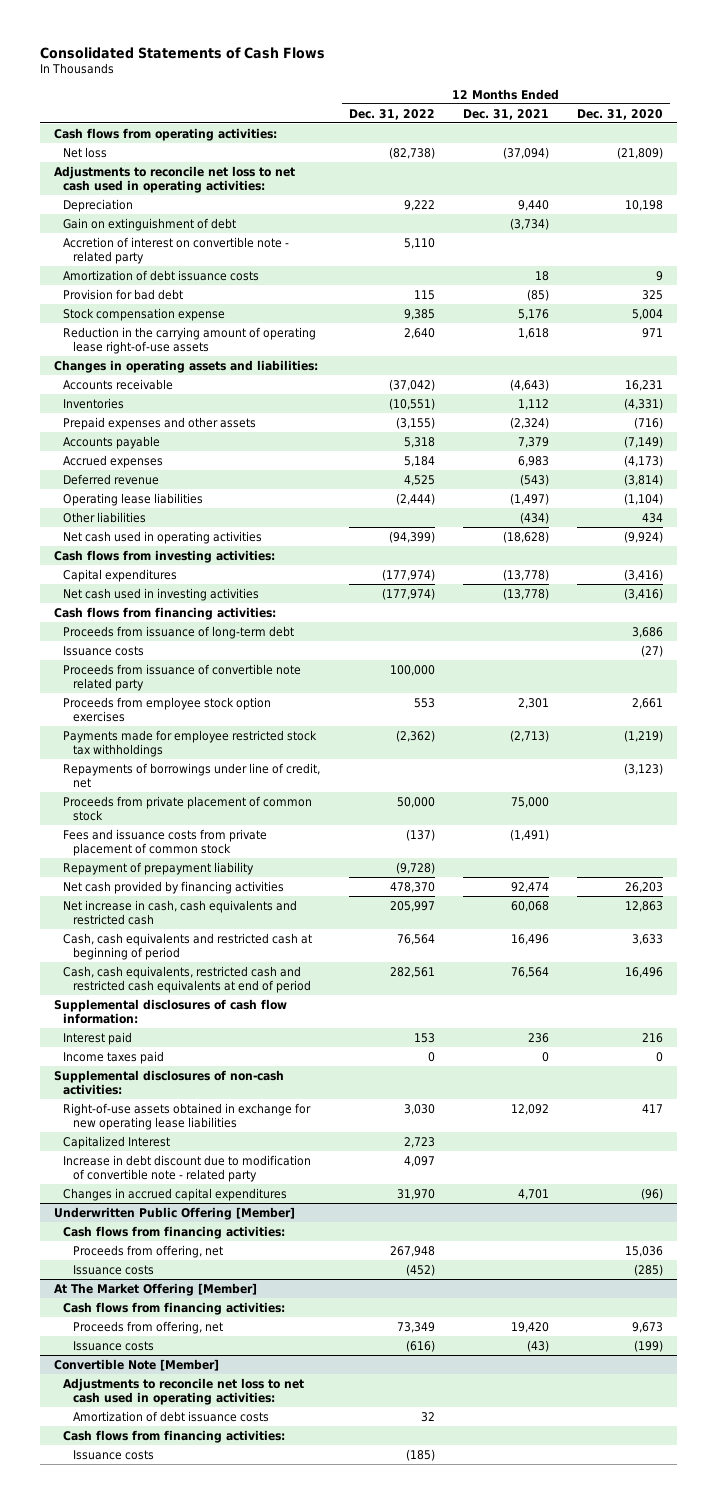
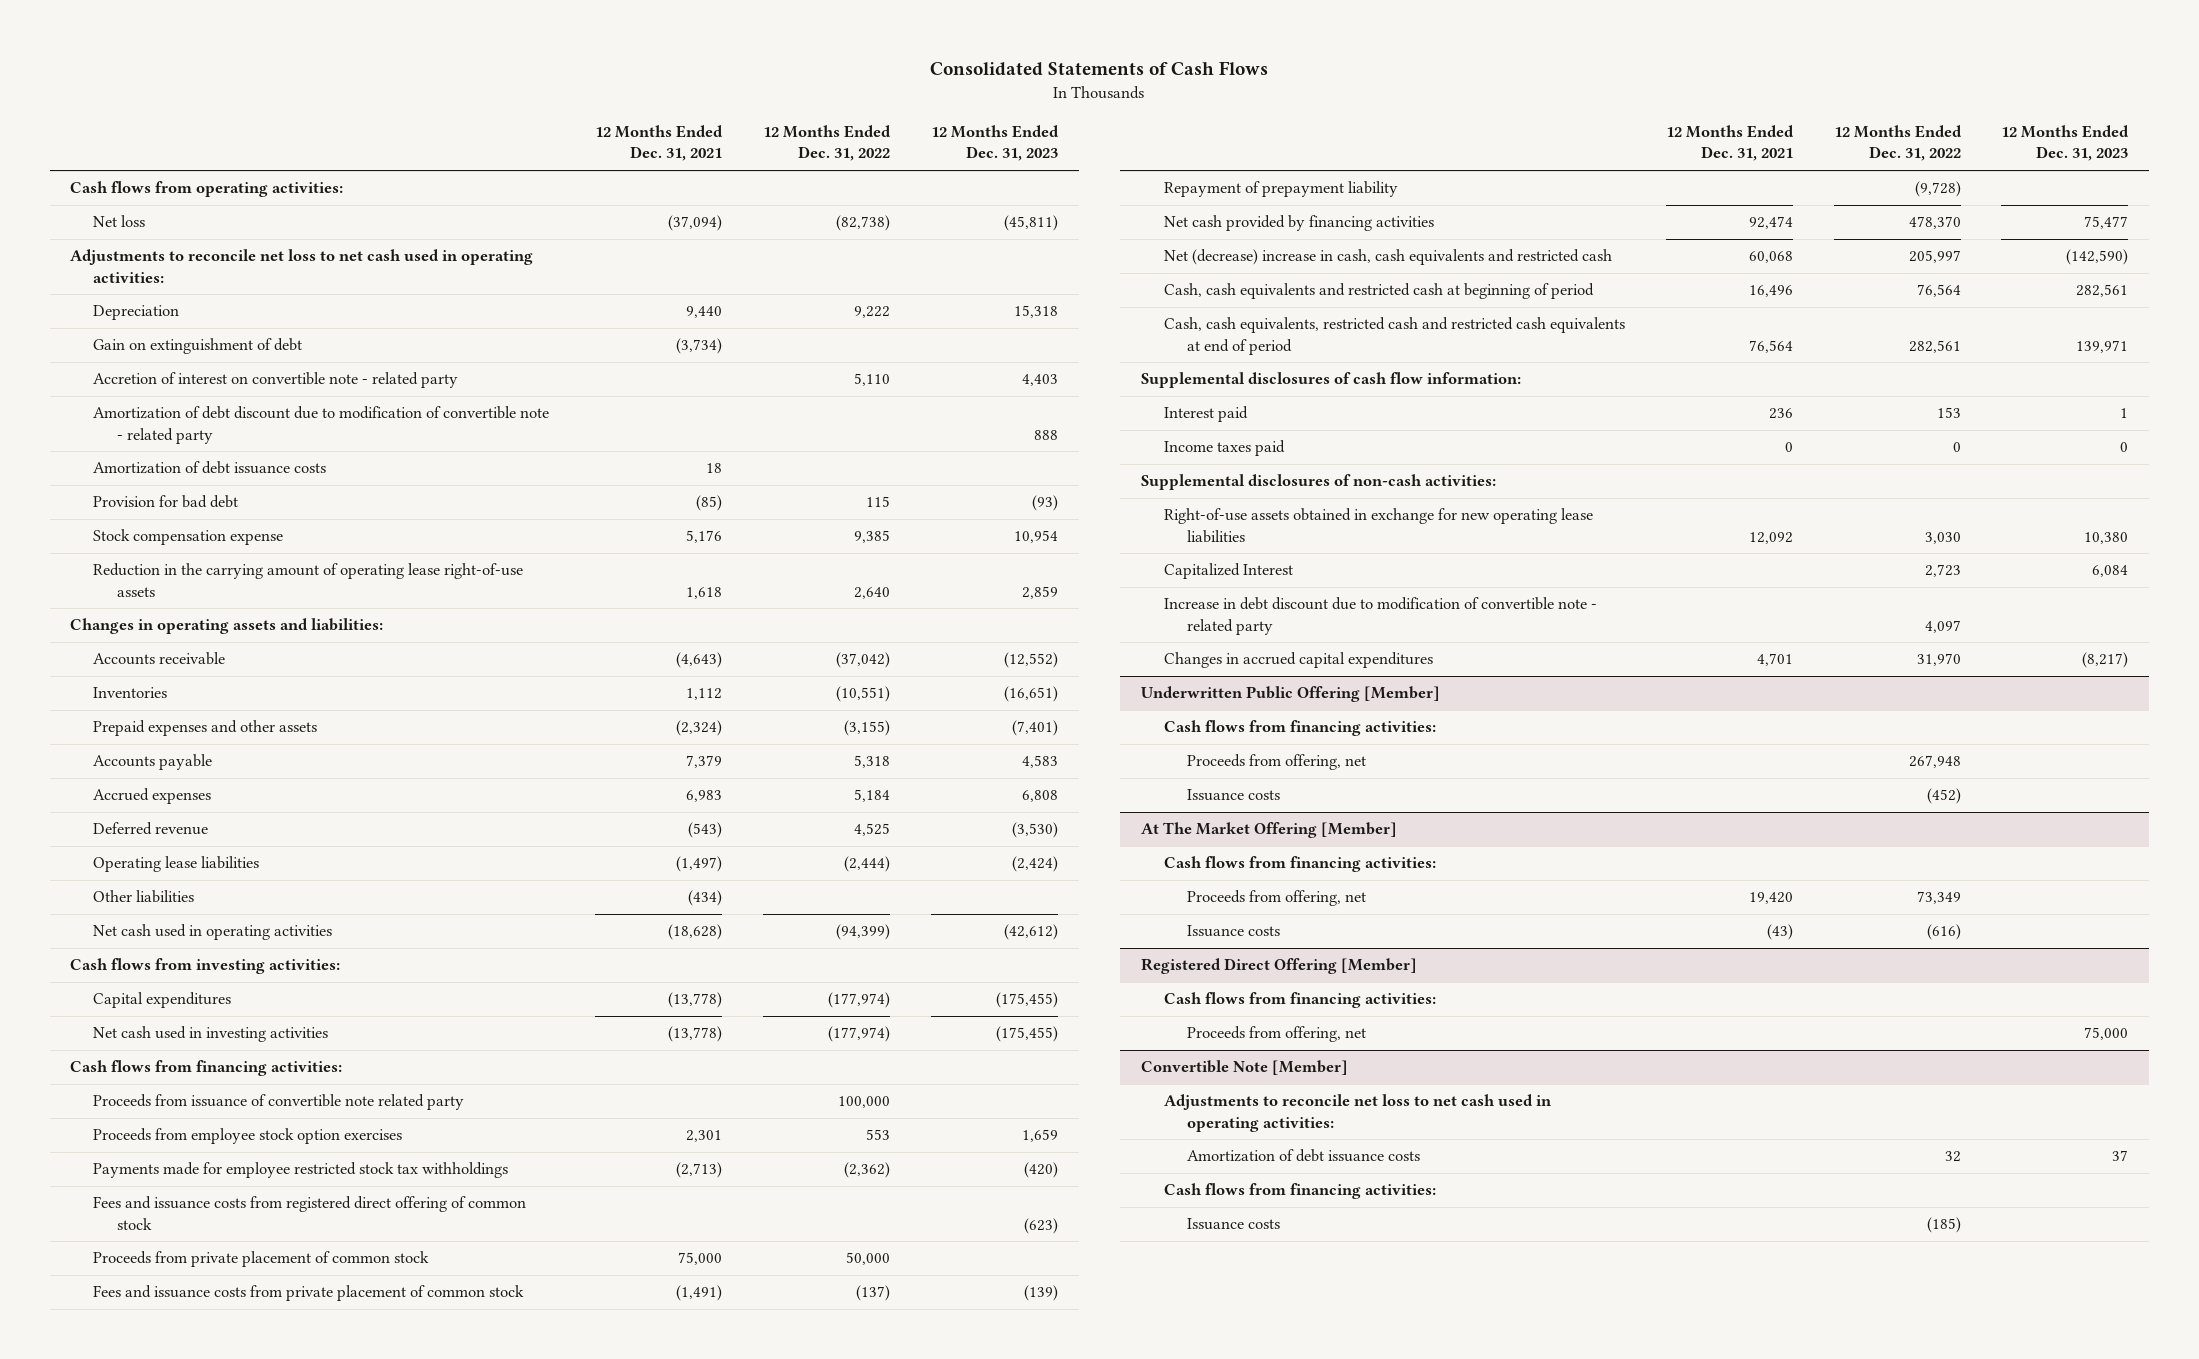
[577,108,664,120] Dec. 31, 2020 -> none
none -> [931,124,1060,162] 12 Months Ended Dec. 31, 2023
none -> [93,406,550,444] Amortization of debt discount due to modification of convertible note - related party
[63,625,295,639] Proceeds from issuance of long-term debt -> none
[63,645,145,656] Issuance costs -> none
[63,762,321,788] Repayments of borrowings under line of credit, net -> none
none -> [93,1196,527,1230] Fees and issuance costs from registered direct offering of common stock
[63,899,298,925] Net increase in cash, cash equivalents and restricted cash -> [1163,249,1612,266] Net (decrease) increase in cash, cash equivalents and restricted cash
none -> [1140,958,1417,975] Registered Direct Offering [Member]
none -> [1163,992,1436,1009] Cash flows from financing activities:
none -> [1186,1026,1366,1043] Proceeds from offering, net

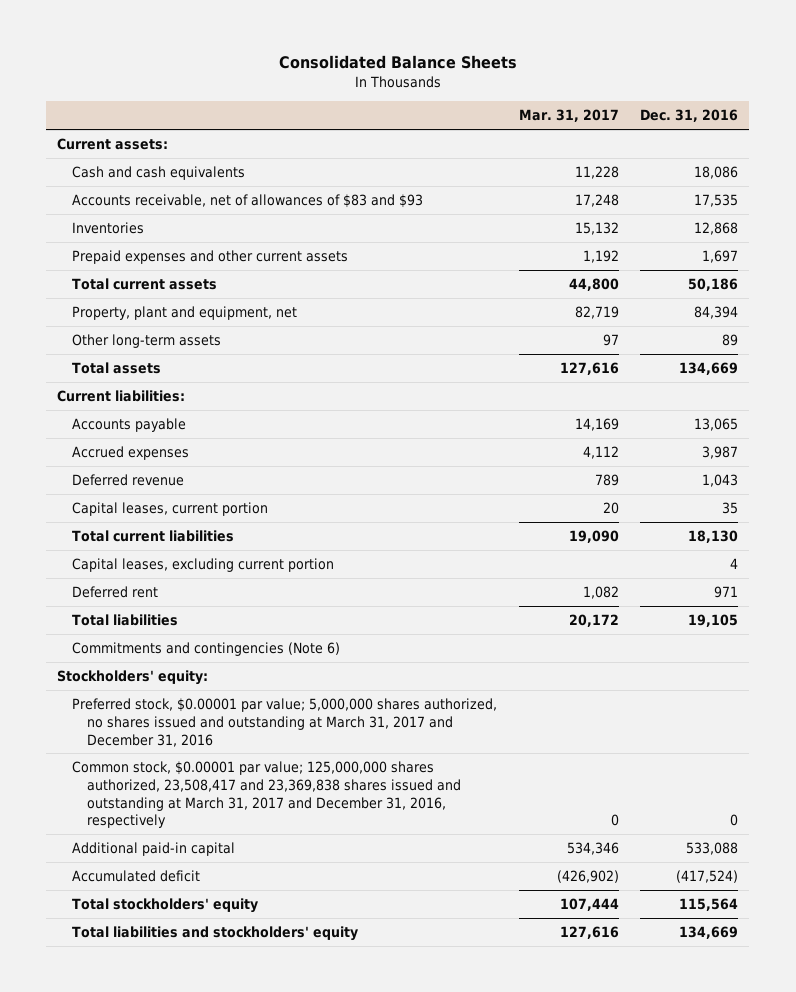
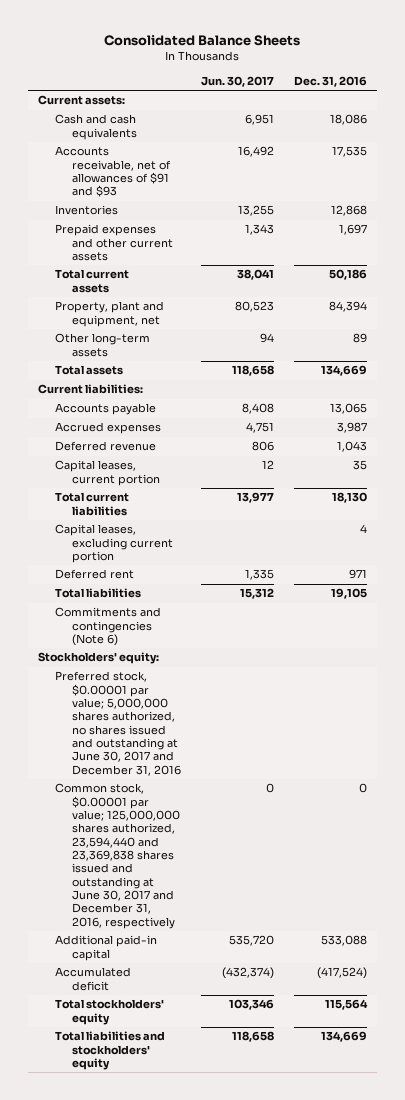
[518,109,619,123] Mar. 31, 2017 -> none
none -> [200,75,274,87] Jun. 30, 2017
[72,194,424,209] Accounts receivable, net of allowances of $83 and $93 -> [54,146,171,198] Accounts receivable, net of allowances of $91 and $93
[72,698,498,747] Preferred stock, $0.00001 par value; 5,000,000 shares authorized, no shares issued and outstanding at March 31, 2017 and December 31, 2016 -> [54,671,181,776] Preferred stock, $0.00001 par value; 5,000,000 shares authorized, no shares issued and outstanding at June 30, 2017 and December 31, 2016
[72,761,462,829] Common stock, $0.00001 par value; 125,000,000 shares authorized, 23,508,417 and 23,369,838 shares issued and outstanding at March 31, 2017 and December 31, 2016, respectively -> [54,783,180,929] Common stock, $0.00001 par value; 125,000,000 shares authorized, 23,594,440 and 23,369,838 shares issued and outstanding at June 30, 2017 and December 31, 2016, respectively

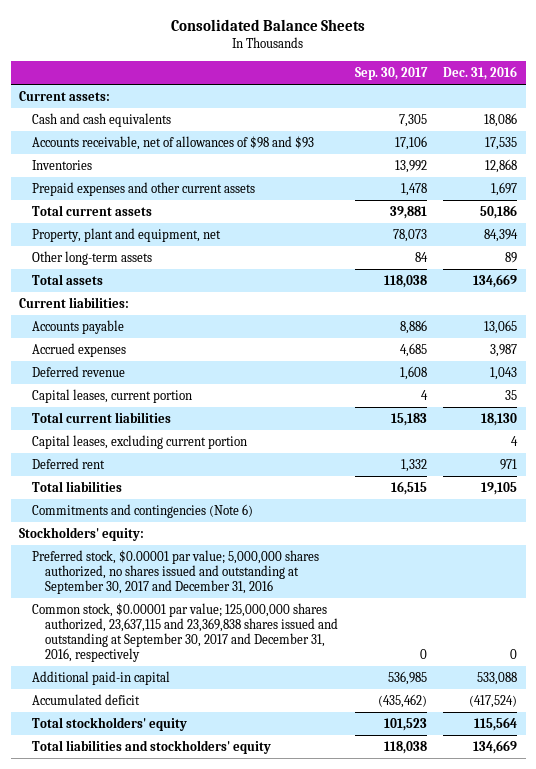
[200,75,274,87] Jun. 30, 2017 -> none
none -> [354,67,428,81] Sep. 30, 2017
[54,146,171,198] Accounts receivable, net of allowances of $91 and $93 -> [32,135,315,150] Accounts receivable, net of allowances of $98 and $93
[54,671,181,776] Preferred stock, $0.00001 par value; 5,000,000 shares authorized, no shares issued and outstanding at June 30, 2017 and December 31, 2016 -> [32,549,320,595] Preferred stock, $0.00001 par value; 5,000,000 shares authorized, no shares issued and outstanding at September 30, 2017 and December 31, 2016
[54,783,180,929] Common stock, $0.00001 par value; 125,000,000 shares authorized, 23,594,440 and 23,369,838 shares issued and outstanding at June 30, 2017 and December 31, 2016, respectively -> [32,602,339,663] Common stock, $0.00001 par value; 125,000,000 shares authorized, 23,637,115 and 23,369,838 shares issued and outstanding at September 30, 2017 and December 31, 2016, respectively

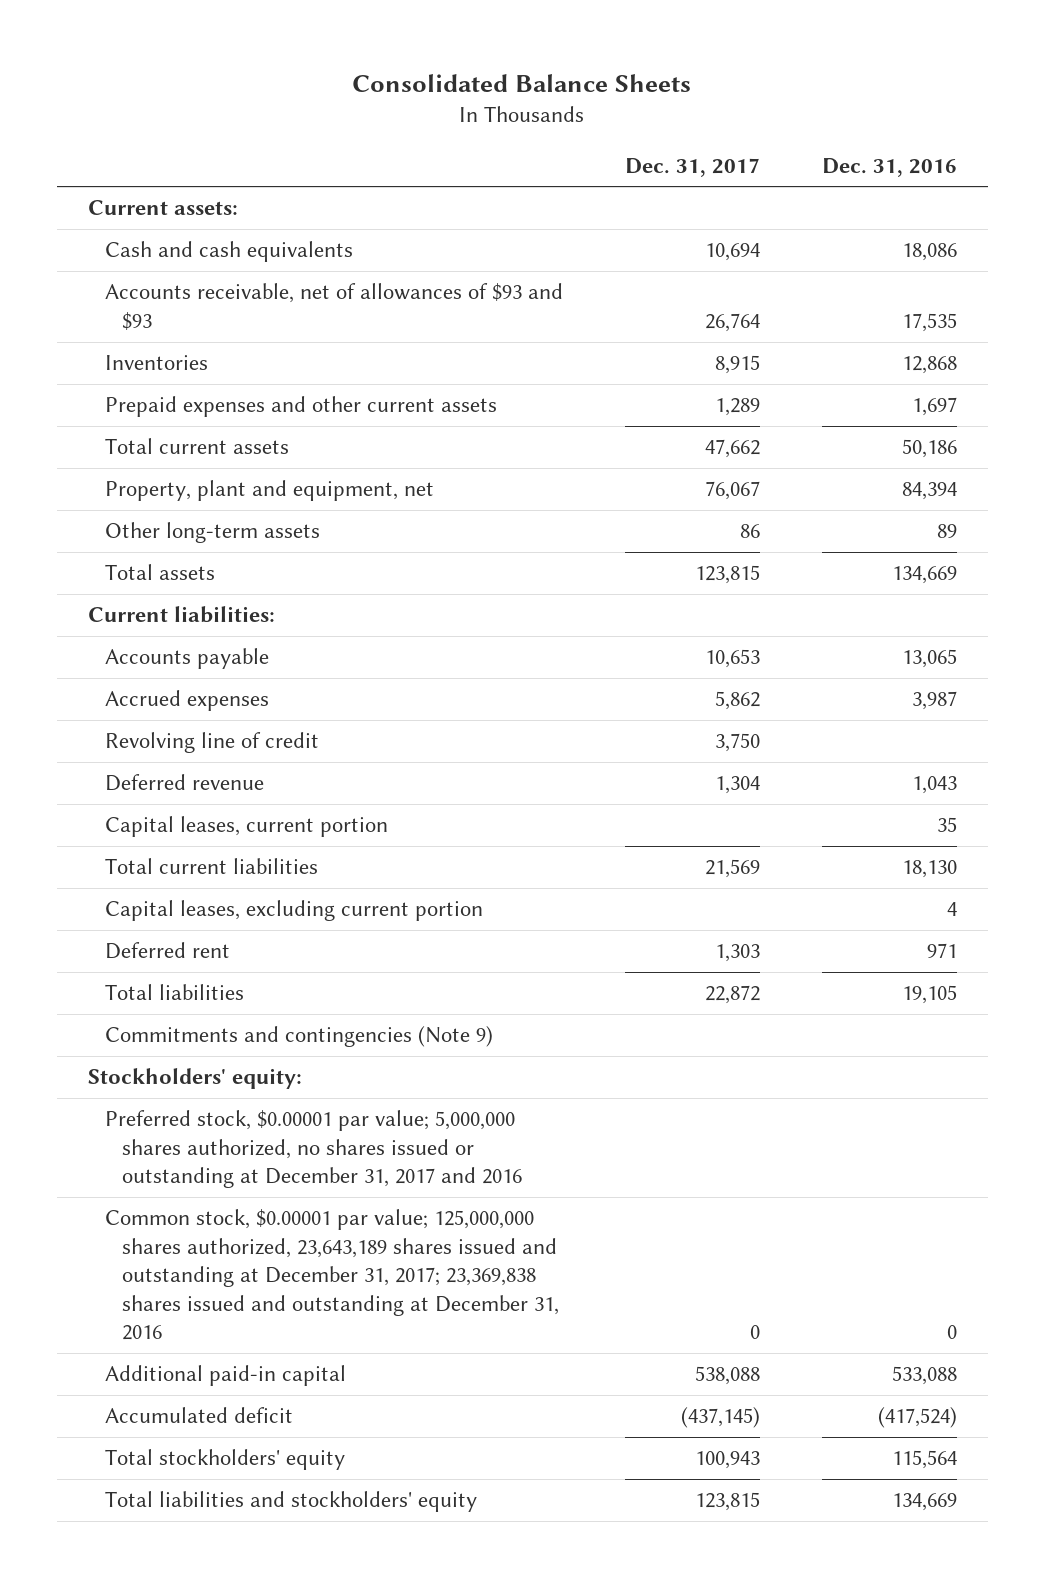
[354,67,428,81] Sep. 30, 2017 -> none
none -> [625,157,761,177] Dec. 31, 2017
[32,135,315,150] Accounts receivable, net of allowances of $98 and $93 -> [104,283,563,330] Accounts receivable, net of allowances of $93 and $93
none -> [104,732,319,754] Revolving line of credit
[32,503,254,518] Commitments and contingencies (Note 6) -> [104,1026,493,1048] Commitments and contingencies (Note 9)
[32,549,320,595] Preferred stock, $0.00001 par value; 5,000,000 shares authorized, no shares issued and outstanding at September 30, 2017 and December 31, 2016 -> [104,1110,522,1189] Preferred stock, $0.00001 par value; 5,000,000 shares authorized, no shares issued or outstanding at December 31, 2017 and 2016
[32,602,339,663] Common stock, $0.00001 par value; 125,000,000 shares authorized, 23,637,115 and 23,369,838 shares issued and outstanding at September 30, 2017 and December 31, 2016, respectively -> [104,1209,559,1341] Common stock, $0.00001 par value; 125,000,000 shares authorized, 23,643,189 shares issued and outstanding at December 31, 2017; 23,369,838 shares issued and outstanding at December 31, 2016

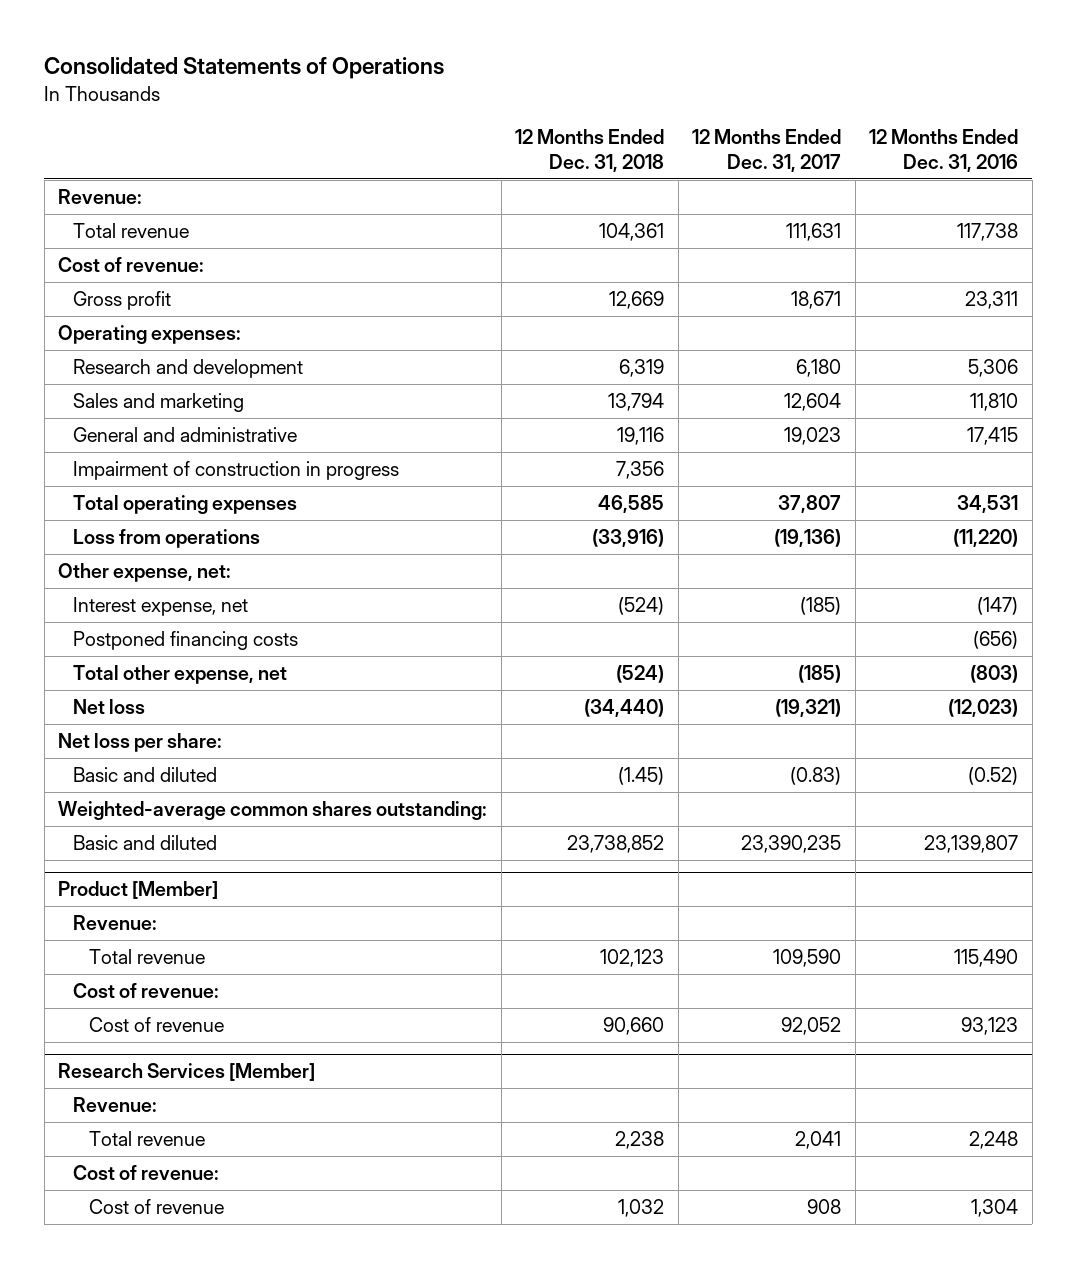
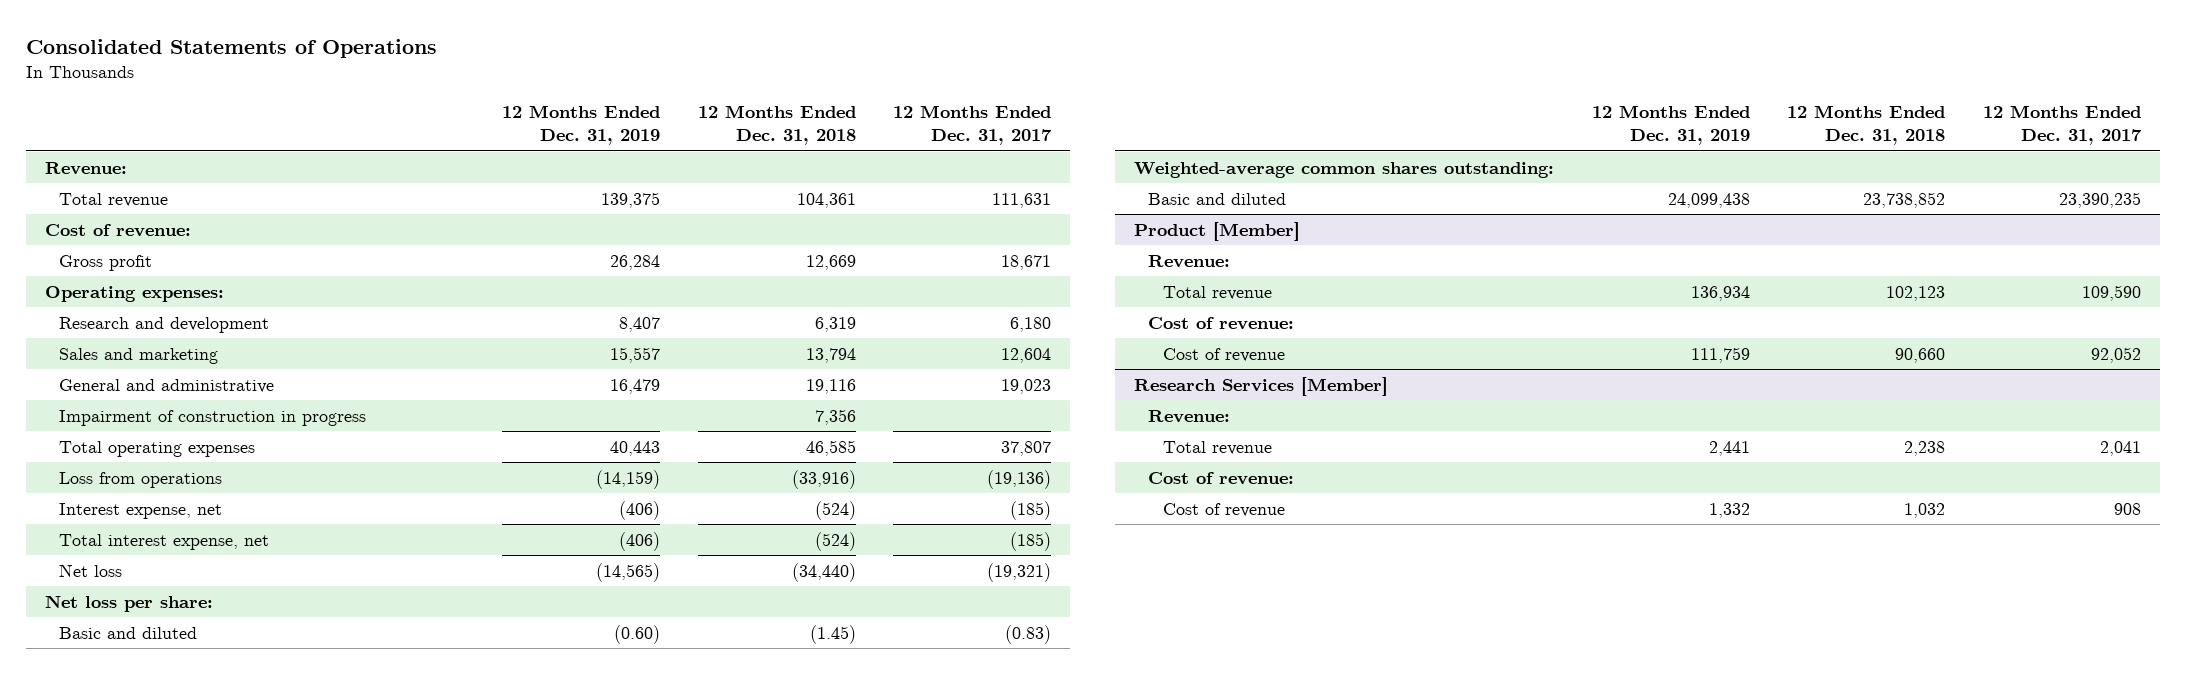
[869,129,1019,172] 12 Months Ended Dec. 31, 2016 -> none
none -> [502,105,661,146] 12 Months Ended Dec. 31, 2019
[58,562,232,582] Other expense, net: -> none
[73,630,299,650] Postponed financing costs -> none
[73,664,288,684] Total other expense, net -> [58,533,269,550] Total interest expense, net

